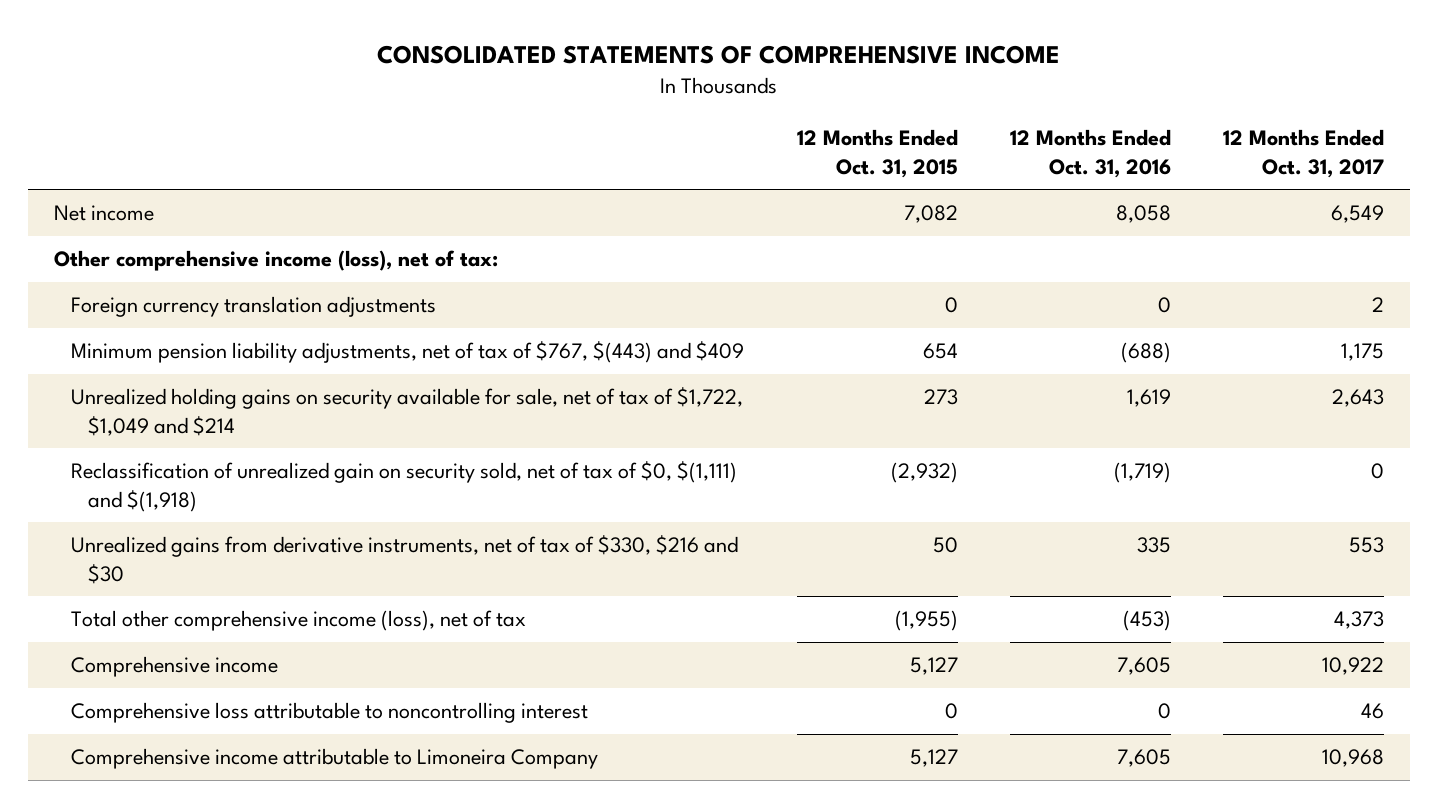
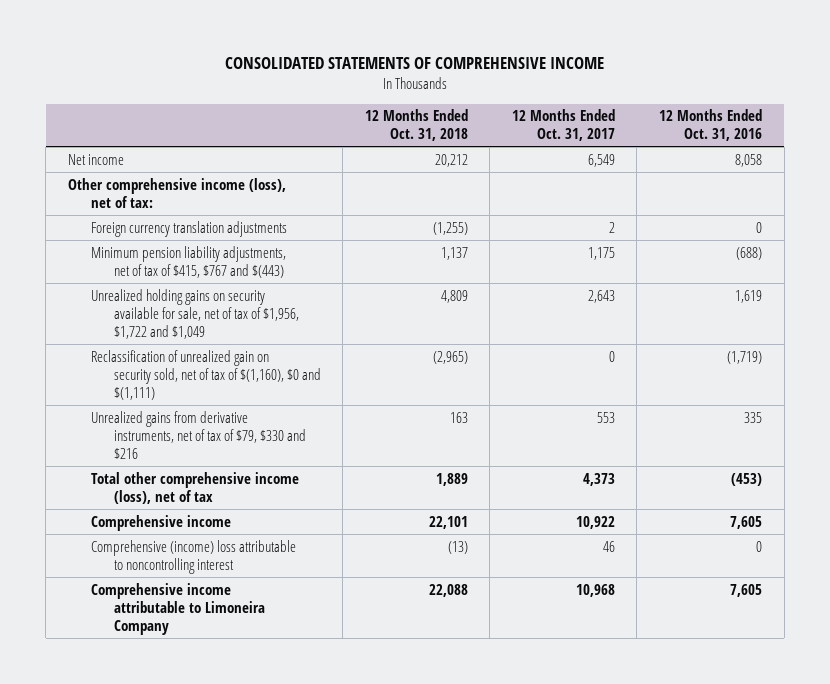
[796,128,958,178] 12 Months Ended Oct. 31, 2015 -> none
none -> [364,109,468,142] 12 Months Ended Oct. 31, 2018
[71,341,745,364] Minimum pension liability adjustments, net of tax of $767, $(443) and $409 -> [90,245,286,278] Minimum pension liability adjustments, net of tax of $415, $767 and $(443)
[71,387,744,436] Unrealized holding gains on security available for sale, net of tax of $1,722, $1,049 and $214 -> [90,288,299,340] Unrealized holding gains on security available for sale, net of tax of $1,956, $1,722 and $1,049
[71,461,738,512] Reclassification of unrealized gain on security sold, net of tax of $0, $(1,111) and $(1,918) -> [90,349,321,401] Reclassification of unrealized gain on security sold, net of tax of $(1,160), $0 and $(1,111)
[71,535,739,584] Unrealized gains from derivative instruments, net of tax of $330, $216 and $30 -> [90,410,306,460] Unrealized gains from derivative instruments, net of tax of $79, $330 and $216
[71,702,589,724] Comprehensive loss attributable to noncontrolling interest -> [90,539,296,574] Comprehensive (income) loss attributable to noncontrolling interest

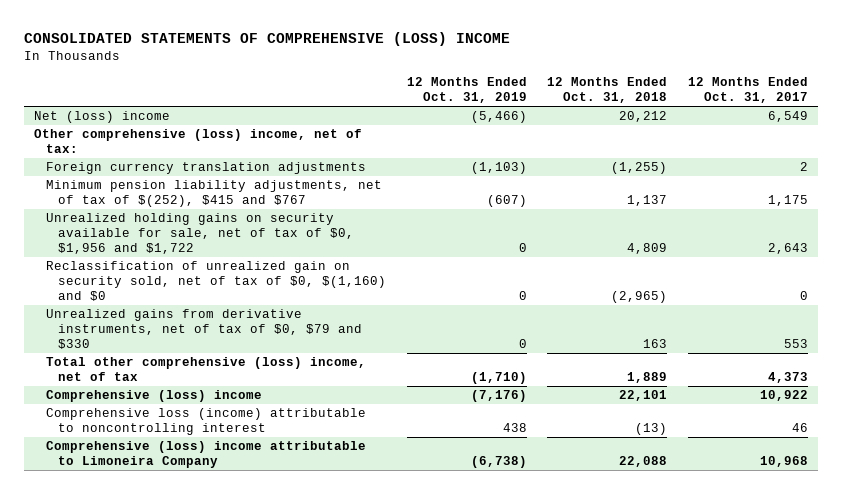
[224,56,604,69] CONSOLIDATED STATEMENTS OF COMPREHENSIVE INCOME -> [23,32,510,47] CONSOLIDATED STATEMENTS OF COMPREHENSIVE (LOSS) INCOME
[659,109,763,142] 12 Months Ended Oct. 31, 2016 -> none
none -> [406,77,527,104] 12 Months Ended Oct. 31, 2019
[67,153,124,165] Net income -> [34,111,171,124] Net (loss) income
[67,177,286,208] Other comprehensive income (loss), net of tax: -> [34,129,363,154] Other comprehensive (loss) income, net of tax:
[90,245,286,278] Minimum pension liability adjustments, net of tax of $415, $767 and $(443) -> [46,180,383,208] Minimum pension liability adjustments, net of tax of $(252), $415 and $767
[90,288,299,340] Unrealized holding gains on security available for sale, net of tax of $1,956, $1,722 and $1,049 -> [46,213,354,255] Unrealized holding gains on security available for sale, net of tax of $0, $1,956 and $1,722
[90,349,321,401] Reclassification of unrealized gain on security sold, net of tax of $(1,160), $0 and $(1,111) -> [46,261,386,302] Reclassification of unrealized gain on security sold, net of tax of $0, $(1,160) and $0
[90,410,306,460] Unrealized gains from derivative instruments, net of tax of $79, $330 and $216 -> [46,309,362,350] Unrealized gains from derivative instruments, net of tax of $0, $79 and $330
[90,471,299,504] Total other comprehensive income (loss), net of tax -> [46,357,367,382] Total other comprehensive (loss) income, net of tax
[90,514,231,531] Comprehensive income -> [46,390,263,403] Comprehensive (loss) income
[90,539,296,574] Comprehensive (income) loss attributable to noncontrolling interest -> [46,408,367,436] Comprehensive loss (income) attributable to noncontrolling interest
[90,582,265,636] Comprehensive income attributable to Limoneira Company -> [46,441,367,469] Comprehensive (loss) income attributable to Limoneira Company

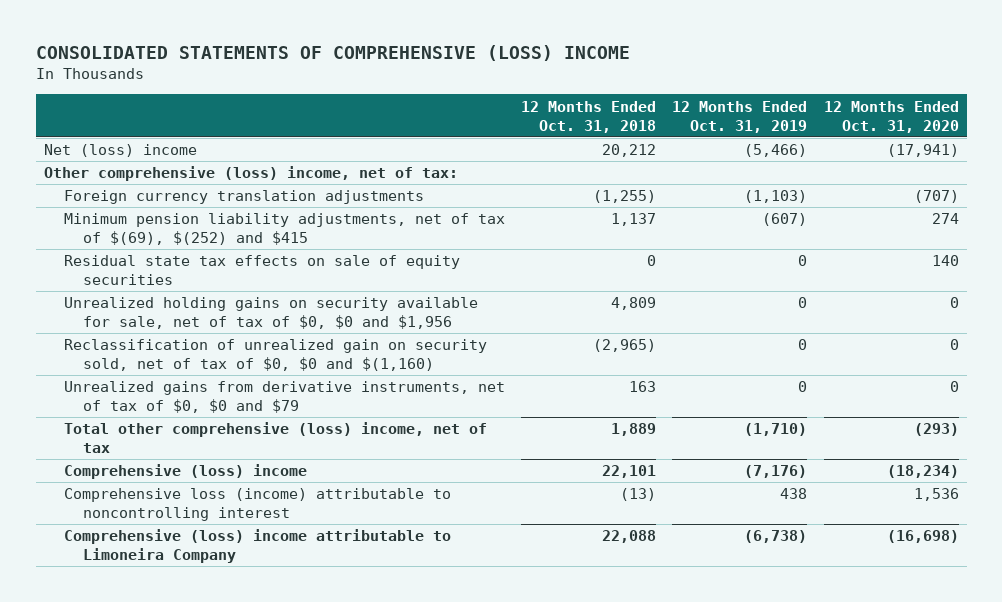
[687,77,808,104] 12 Months Ended Oct. 31, 2017 -> none
none -> [823,100,959,133] 12 Months Ended Oct. 31, 2020
[46,180,383,208] Minimum pension liability adjustments, net of tax of $(252), $415 and $767 -> [63,213,505,246] Minimum pension liability adjustments, net of tax of $(69), $(252) and $415
none -> [63,255,460,286] Residual state tax effects on sale of equity securities
[46,213,354,255] Unrealized holding gains on security available for sale, net of tax of $0, $1,956 and $1,722 -> [63,297,478,330] Unrealized holding gains on security available for sale, net of tax of $0, $0 and $1,956
[46,261,386,302] Reclassification of unrealized gain on security sold, net of tax of $0, $(1,160) and $0 -> [63,339,487,372] Reclassification of unrealized gain on security sold, net of tax of $0, $0 and $(1,160)
[46,309,362,350] Unrealized gains from derivative instruments, net of tax of $0, $79 and $330 -> [63,381,505,414] Unrealized gains from derivative instruments, net of tax of $0, $0 and $79

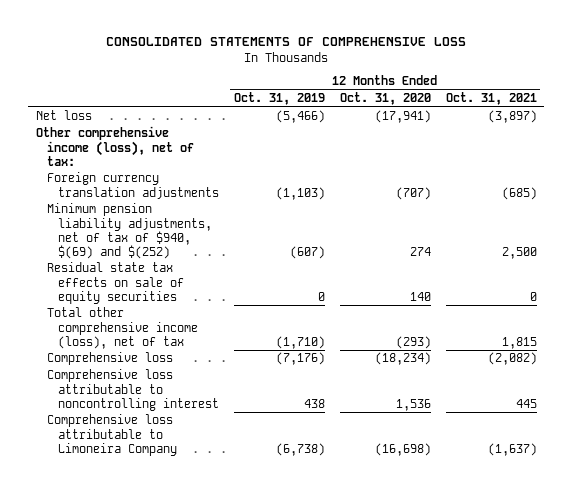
[35,45,630,62] CONSOLIDATED STATEMENTS OF COMPREHENSIVE (LOSS) INCOME -> [106,36,467,46] CONSOLIDATED STATEMENTS OF COMPREHENSIVE LOSS
[520,100,656,133] 12 Months Ended Oct. 31, 2018 -> none
none -> [445,92,537,106] Oct. 31, 2021
[43,144,197,158] Net (loss) income -> [35,110,92,121] Net loss
[43,166,458,182] Other comprehensive (loss) income, net of tax: -> [35,126,194,166] Other comprehensive income (loss), net of tax:
[63,213,505,246] Minimum pension liability adjustments, net of tax of $(69), $(252) and $415 -> [46,203,213,259] Minimum pension liability adjustments, net of tax of $940, $(69) and $(252)
[63,297,478,330] Unrealized holding gains on security available for sale, net of tax of $0, $0 and $1,956 -> none
[63,339,487,372] Reclassification of unrealized gain on security sold, net of tax of $0, $0 and $(1,160) -> none
[63,381,505,414] Unrealized gains from derivative instruments, net of tax of $0, $0 and $79 -> none
[63,422,487,454] Total other comprehensive (loss) income, net of tax -> [46,307,199,349] Total other comprehensive income (loss), net of tax
[63,464,307,480] Comprehensive (loss) income -> [46,352,173,366] Comprehensive loss
[63,488,451,522] Comprehensive loss (income) attributable to noncontrolling interest -> [46,369,220,411] Comprehensive loss attributable to noncontrolling interest
[63,529,451,564] Comprehensive (loss) income attributable to Limoneira Company -> [46,414,178,456] Comprehensive loss attributable to Limoneira Company

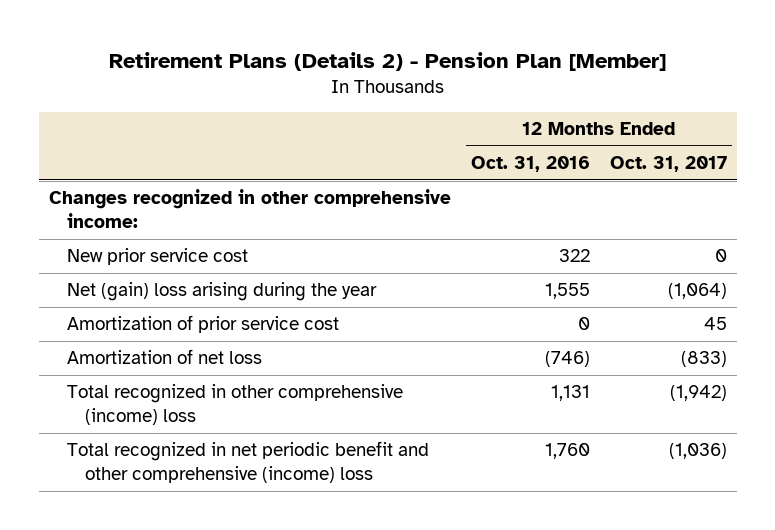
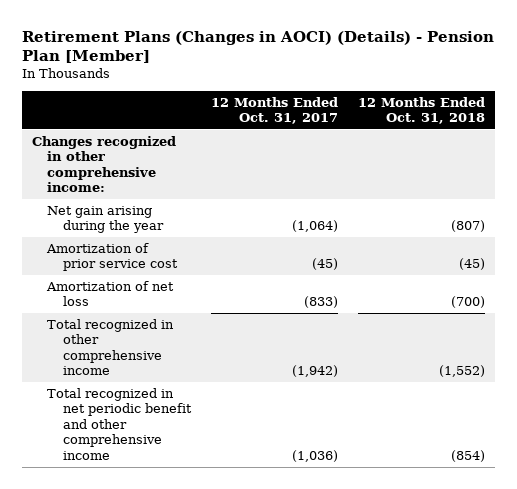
[108,51,666,71] Retirement Plans (Details 2) - Pension Plan [Member] -> [21,30,494,64] Retirement Plans (Changes in AOCI) (Details) - Pension Plan [Member]
[470,156,590,173] Oct. 31, 2016 -> none
none -> [357,96,485,125] 12 Months Ended Oct. 31, 2018
[67,248,249,266] New prior service cost -> none
[67,282,378,302] Net (gain) loss arising during the year -> [47,205,164,234] Net gain arising during the year
[703,317,727,331] 45 -> [311,258,338,271] (45)
[67,384,404,425] Total recognized in other comprehensive (income) loss -> [47,318,175,376] Total recognized in other comprehensive income
[67,441,430,483] Total recognized in net periodic benefit and other comprehensive (income) loss -> [47,387,192,461] Total recognized in net periodic benefit and other comprehensive income

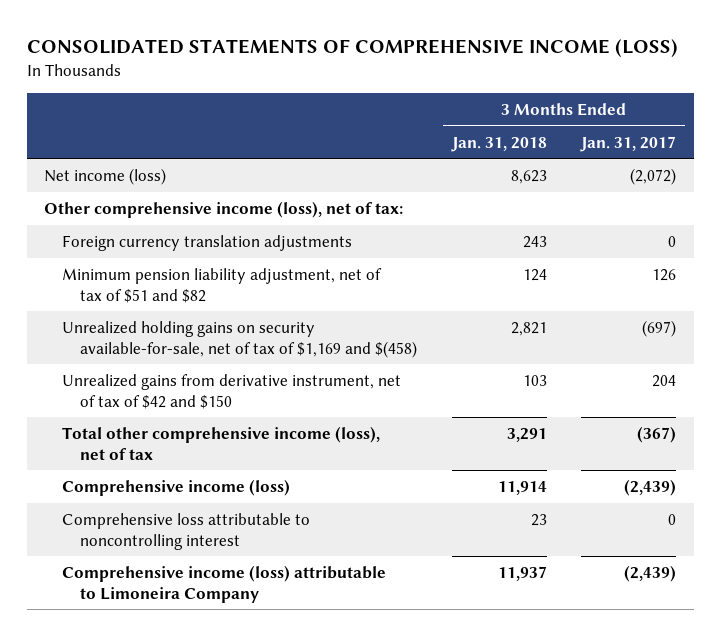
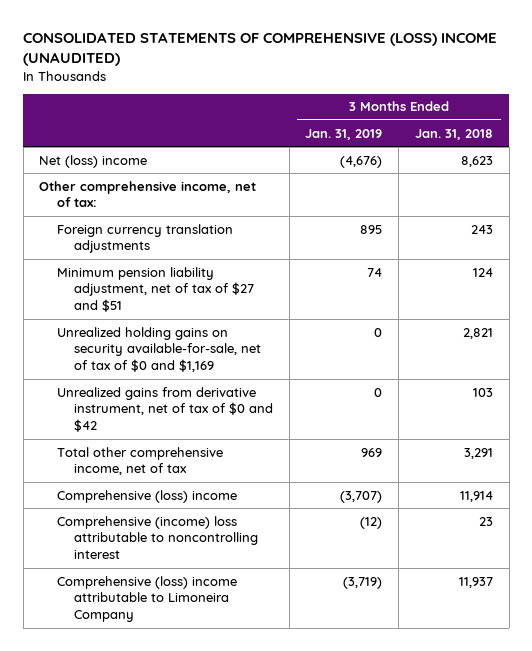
[26,39,678,58] CONSOLIDATED STATEMENTS OF COMPREHENSIVE INCOME (LOSS) -> [23,32,498,67] CONSOLIDATED STATEMENTS OF COMPREHENSIVE (LOSS) INCOME (UNAUDITED)
[580,135,677,152] Jan. 31, 2017 -> none
none -> [305,128,383,140] Jan. 31, 2019
[43,167,166,185] Net income (loss) -> [39,154,148,168] Net (loss) income
[43,200,403,218] Other comprehensive income (loss), net of tax: -> [39,180,257,208] Other comprehensive income, net of tax:
[62,267,383,303] Minimum pension liability adjustment, net of tax of $51 and $82 -> [56,266,254,313] Minimum pension liability adjustment, net of tax of $27 and $51
[62,320,418,358] Unrealized holding gains on security available-for-sale, net of tax of $1,169 and $(458) -> [56,326,261,373] Unrealized holding gains on security available-for-sale, net of tax of $0 and $1,169
[62,373,402,409] Unrealized gains from derivative instrument, net of tax of $42 and $150 -> [56,386,273,433] Unrealized gains from derivative instrument, net of tax of $0 and $42
[62,425,381,460] Total other comprehensive income (loss), net of tax -> [56,446,223,476] Total other comprehensive income, net of tax
[62,478,291,496] Comprehensive income (loss) -> [56,489,237,503] Comprehensive (loss) income
[62,512,311,550] Comprehensive loss attributable to noncontrolling interest -> [56,515,258,560] Comprehensive (income) loss attributable to noncontrolling interest
[62,564,387,603] Comprehensive income (loss) attributable to Limoneira Company -> [56,575,237,623] Comprehensive (loss) income attributable to Limoneira Company

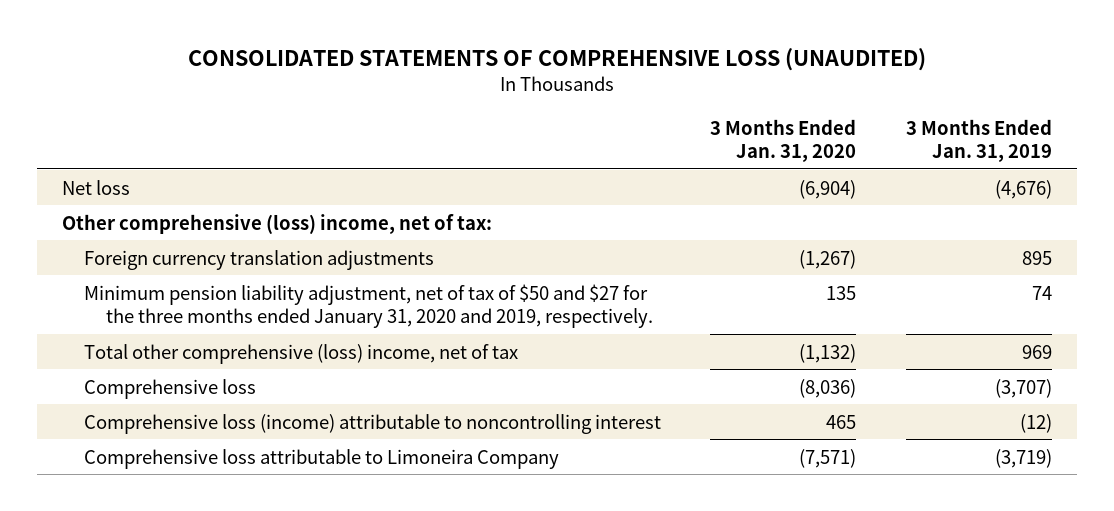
[23,32,498,67] CONSOLIDATED STATEMENTS OF COMPREHENSIVE (LOSS) INCOME (UNAUDITED) -> [187,48,926,72] CONSOLIDATED STATEMENTS OF COMPREHENSIVE LOSS (UNAUDITED)
[414,128,493,140] Jan. 31, 2018 -> none
none -> [710,118,857,162] 3 Months Ended Jan. 31, 2020
[39,154,148,168] Net (loss) income -> [61,179,130,195] Net loss
[39,180,257,208] Other comprehensive income, net of tax: -> [61,213,492,234] Other comprehensive (loss) income, net of tax:
[56,326,261,373] Unrealized holding gains on security available-for-sale, net of tax of $0 and $1,169 -> none
[56,386,273,433] Unrealized gains from derivative instrument, net of tax of $0 and $42 -> none
[56,266,254,313] Minimum pension liability adjustment, net of tax of $27 and $51 -> [83,283,653,328] Minimum pension liability adjustment, net of tax of $50 and $27 for the three months ended January 31, 2020 and 2019, respectively.
[56,446,223,476] Total other comprehensive income, net of tax -> [83,343,518,364] Total other comprehensive (loss) income, net of tax
[56,489,237,503] Comprehensive (loss) income -> [83,378,256,399] Comprehensive loss
[56,515,258,560] Comprehensive (income) loss attributable to noncontrolling interest -> [83,413,661,434] Comprehensive loss (income) attributable to noncontrolling interest
[56,575,237,623] Comprehensive (loss) income attributable to Limoneira Company -> [83,448,559,469] Comprehensive loss attributable to Limoneira Company

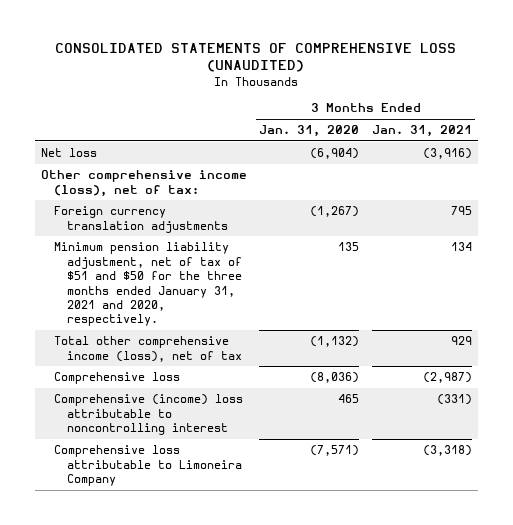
[905,118,1052,162] 3 Months Ended Jan. 31, 2019 -> none
none -> [371,125,472,138] Jan. 31, 2021
[61,213,492,234] Other comprehensive (loss) income, net of tax: -> [41,170,248,197] Other comprehensive income (loss), net of tax:
[83,283,653,328] Minimum pension liability adjustment, net of tax of $50 and $27 for the three months ended January 31, 2020 and 2019, respectively. -> [54,242,243,327] Minimum pension liability adjustment, net of tax of $51 and $50 for the three months ended January 31, 2021 and 2020, respectively.
[83,343,518,364] Total other comprehensive (loss) income, net of tax -> [54,336,243,362] Total other comprehensive income (loss), net of tax
[83,413,661,434] Comprehensive loss (income) attributable to noncontrolling interest -> [54,394,244,436] Comprehensive (income) loss attributable to noncontrolling interest

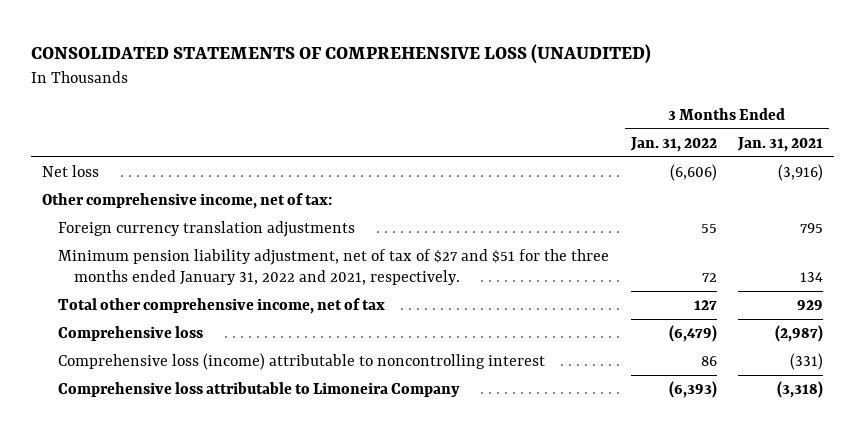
[259,125,360,138] Jan. 31, 2020 -> none
none -> [629,136,717,152] Jan. 31, 2022
[41,170,248,197] Other comprehensive income (loss), net of tax: -> [42,193,333,210] Other comprehensive income, net of tax:
[54,242,243,327] Minimum pension liability adjustment, net of tax of $51 and $50 for the three months ended January 31, 2021 and 2020, respectively. -> [57,249,609,285] Minimum pension liability adjustment, net of tax of $27 and $51 for the three months ended January 31, 2022 and 2021, respectively.
[54,336,243,362] Total other comprehensive income (loss), net of tax -> [57,298,385,315] Total other comprehensive income, net of tax
[54,394,244,436] Comprehensive (income) loss attributable to noncontrolling interest -> [57,353,545,371] Comprehensive loss (income) attributable to noncontrolling interest

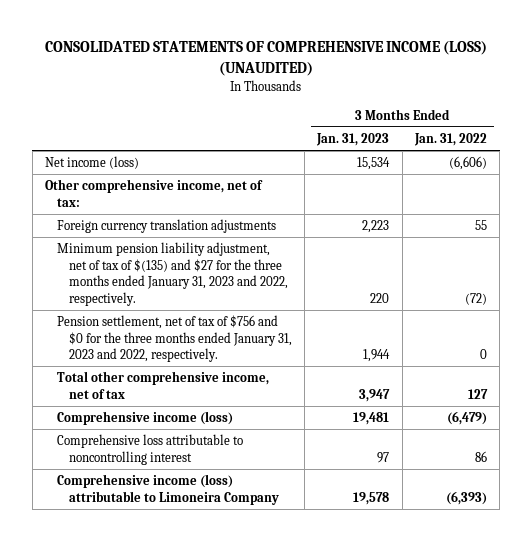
[31,43,652,64] CONSOLIDATED STATEMENTS OF COMPREHENSIVE LOSS (UNAUDITED) -> [45,41,488,76] CONSOLIDATED STATEMENTS OF COMPREHENSIVE INCOME (LOSS) (UNAUDITED)
[737,136,824,152] Jan. 31, 2021 -> none
none -> [316,133,390,147] Jan. 31, 2023
[42,165,100,178] Net loss -> [44,156,139,170] Net income (loss)
[57,249,609,285] Minimum pension liability adjustment, net of tax of $27 and $51 for the three months ended January 31, 2022 and 2021, respectively. -> [56,242,288,306] Minimum pension liability adjustment, net of tax of $(135) and $27 for the three months ended January 31, 2023 and 2022, respectively.
[701,272,717,282] 72 -> [465,292,488,305] (72)
none -> [56,315,292,363] Pension settlement, net of tax of $756 and $0 for the three months ended January 31, 2023 and 2022, respectively.
[57,326,203,342] Comprehensive loss -> [56,411,233,426] Comprehensive income (loss)
[57,353,545,371] Comprehensive loss (income) attributable to noncontrolling interest -> [56,434,243,465] Comprehensive loss attributable to noncontrolling interest
[57,382,460,398] Comprehensive loss attributable to Limoneira Company -> [56,474,279,505] Comprehensive income (loss) attributable to Limoneira Company

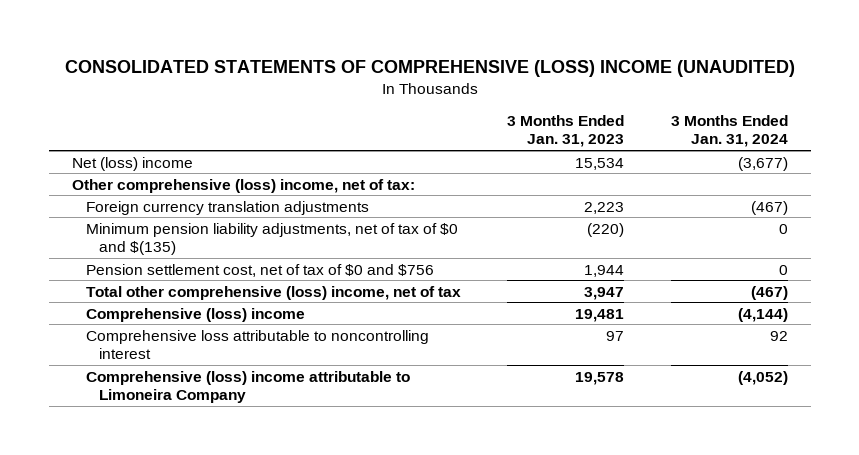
[45,41,488,76] CONSOLIDATED STATEMENTS OF COMPREHENSIVE INCOME (LOSS) (UNAUDITED) -> [64,59,795,77] CONSOLIDATED STATEMENTS OF COMPREHENSIVE (LOSS) INCOME (UNAUDITED)
[414,133,488,147] Jan. 31, 2022 -> none
none -> [670,115,788,148] 3 Months Ended Jan. 31, 2024
[44,156,139,170] Net income (loss) -> [71,156,193,171] Net (loss) income
[44,179,263,207] Other comprehensive income, net of tax: -> [71,178,415,193] Other comprehensive (loss) income, net of tax:
[56,242,288,306] Minimum pension liability adjustment, net of tax of $(135) and $27 for the three months ended January 31, 2023 and 2022, respectively. -> [85,222,458,255] Minimum pension liability adjustments, net of tax of $0 and $(135)
[370,292,390,303] 220 -> [587,222,625,237] (220)
[56,315,292,363] Pension settlement, net of tax of $756 and $0 for the three months ended January 31, 2023 and 2022, respectively. -> [85,263,434,277] Pension settlement cost, net of tax of $0 and $756
[56,371,269,399] Total other comprehensive income, net of tax -> [85,285,461,300] Total other comprehensive (loss) income, net of tax
[56,411,233,426] Comprehensive income (loss) -> [85,307,305,322] Comprehensive (loss) income
[56,474,279,505] Comprehensive income (loss) attributable to Limoneira Company -> [85,370,410,403] Comprehensive (loss) income attributable to Limoneira Company

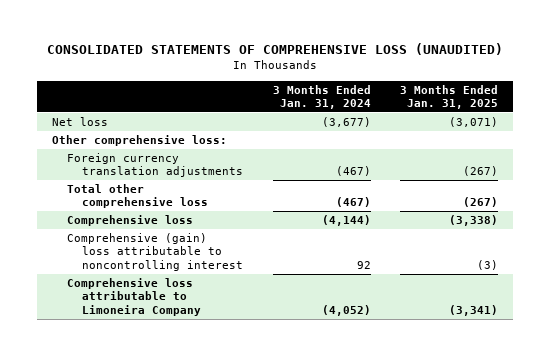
[64,59,795,77] CONSOLIDATED STATEMENTS OF COMPREHENSIVE (LOSS) INCOME (UNAUDITED) -> [47,43,504,56] CONSOLIDATED STATEMENTS OF COMPREHENSIVE LOSS (UNAUDITED)
[507,115,625,148] 3 Months Ended Jan. 31, 2023 -> none
none -> [400,84,499,110] 3 Months Ended Jan. 31, 2025
[71,156,193,171] Net (loss) income -> [51,116,108,126] Net loss
[71,178,415,193] Other comprehensive (loss) income, net of tax: -> [51,134,227,146] Other comprehensive loss:
[85,222,458,255] Minimum pension liability adjustments, net of tax of $0 and $(135) -> none
[85,263,434,277] Pension settlement cost, net of tax of $0 and $756 -> none
[85,285,461,300] Total other comprehensive (loss) income, net of tax -> [66,183,208,209] Total other comprehensive loss
[85,307,305,322] Comprehensive (loss) income -> [66,214,193,226] Comprehensive loss
[85,329,429,359] Comprehensive loss attributable to noncontrolling interest -> [66,232,243,271] Comprehensive (gain) loss attributable to noncontrolling interest
[85,370,410,403] Comprehensive (loss) income attributable to Limoneira Company -> [66,277,201,316] Comprehensive loss attributable to Limoneira Company

